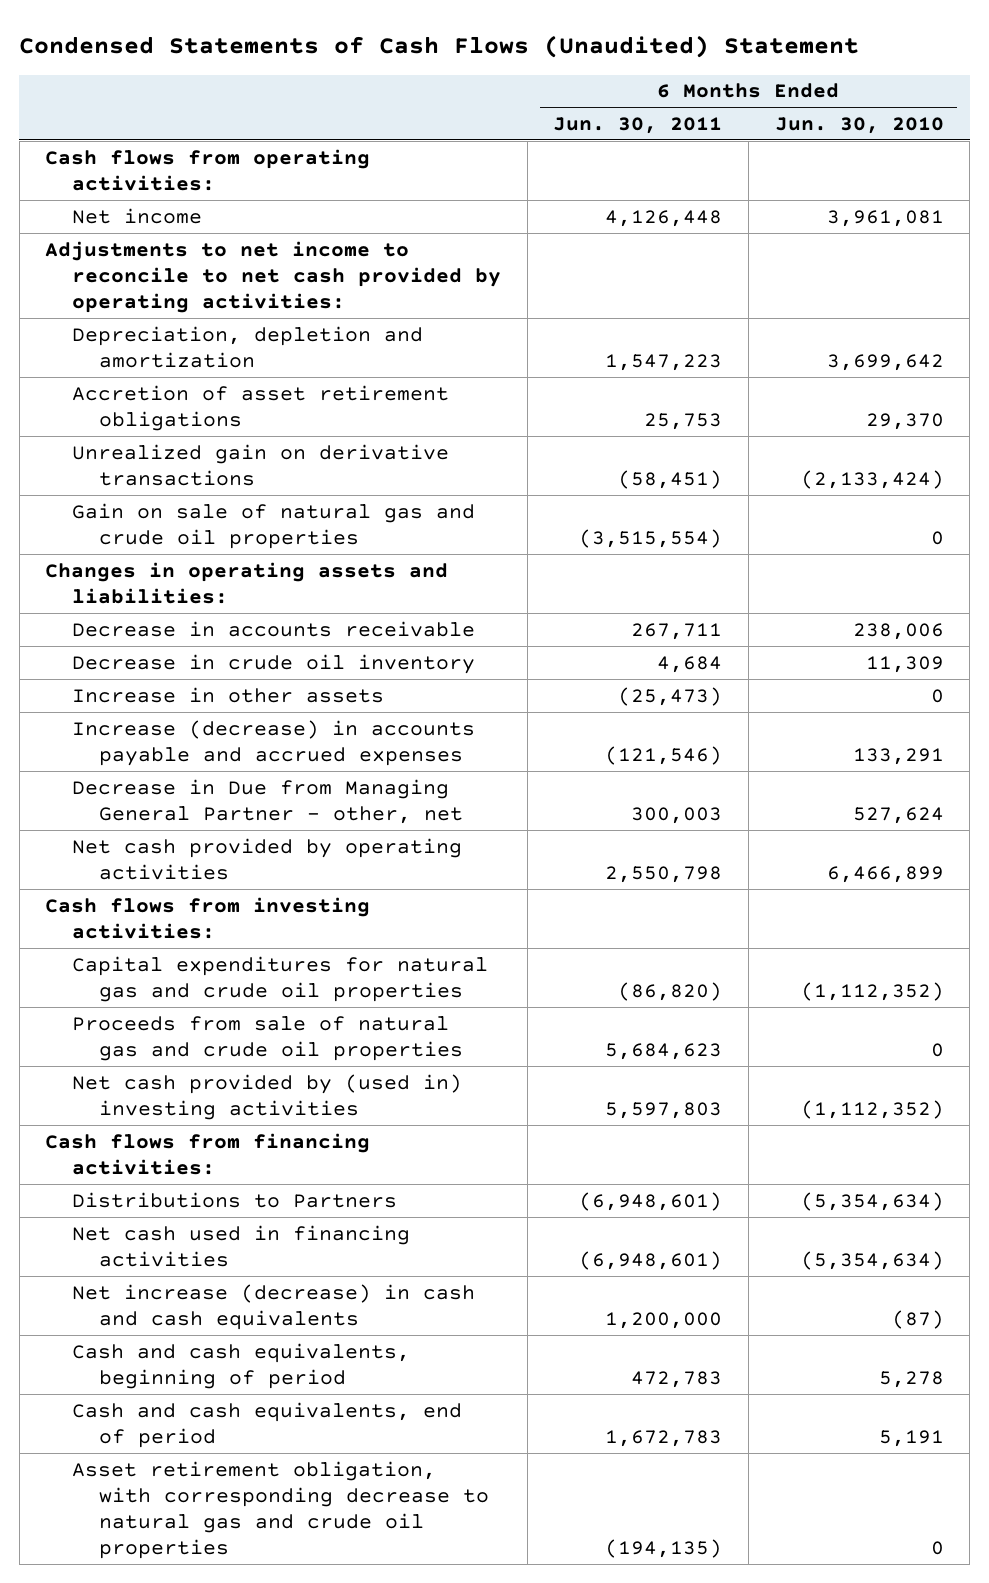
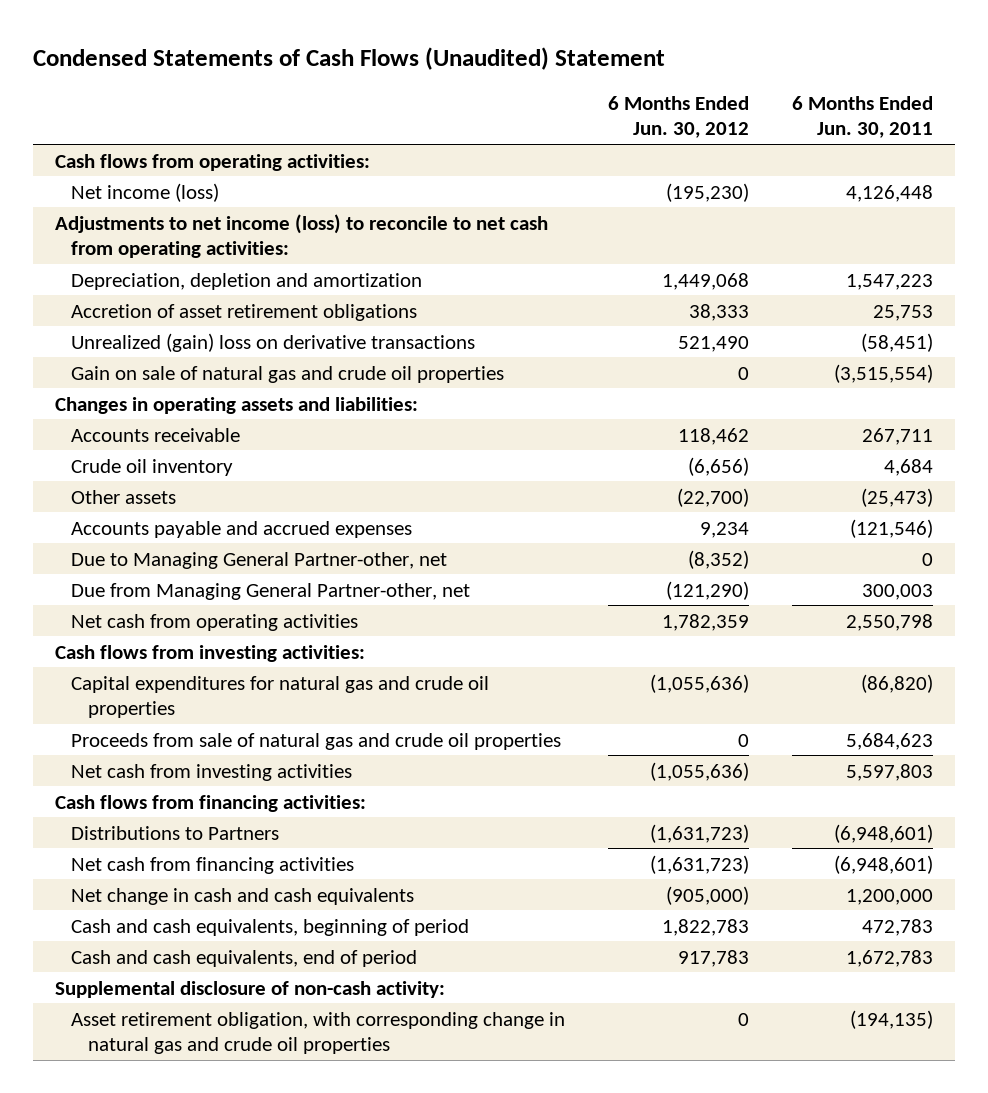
[774,117,944,135] Jun. 30, 2010 -> none
none -> [608,95,750,139] 6 Months Ended Jun. 30, 2012
[72,207,203,224] Net income -> [71,182,220,202] Net income (loss)
[45,240,502,314] Adjustments to net income to reconcile to net cash provided by operating activities: -> [54,213,548,259] Adjustments to net income (loss) to reconcile to net cash from operating activities:
[72,443,450,486] Unrealized gain on derivative transactions -> [71,332,476,352] Unrealized (gain) loss on derivative transactions
[72,620,476,637] Decrease in accounts receivable -> [71,427,241,442] Accounts receivable
[72,653,476,674] Decrease in crude oil inventory -> [71,458,234,476] Crude oil inventory
[72,686,385,703] Increase in other assets -> [71,489,177,504] Other assets
[72,719,476,766] Increase (decrease) in accounts payable and accrued expenses -> [71,520,413,538] Accounts payable and accrued expenses
none -> [71,551,448,569] Due to Managing General Partner-other, net
[72,778,463,824] Decrease in Due from Managing General Partner - other, net -> [71,582,471,600] Due from Managing General Partner-other, net
[72,837,463,880] Net cash provided by operating activities -> [71,613,359,631] Net cash from operating activities
[72,1073,463,1120] Net cash provided by (used in) investing activities -> [71,763,353,781] Net cash from investing activities
[72,1224,411,1267] Net cash used in financing activities -> [71,856,355,874] Net cash from financing activities
[72,1283,476,1330] Net increase (decrease) in cash and cash equivalents -> [71,887,415,905] Net change in cash and cash equivalents
none -> [54,980,445,998] Supplemental disclosure of non-cash activity:
[72,1460,489,1560] Asset retirement obligation, with corresponding decrease to natural gas and crude oil properties -> [71,1011,566,1055] Asset retirement obligation, with corresponding change in natural gas and crude oil properties

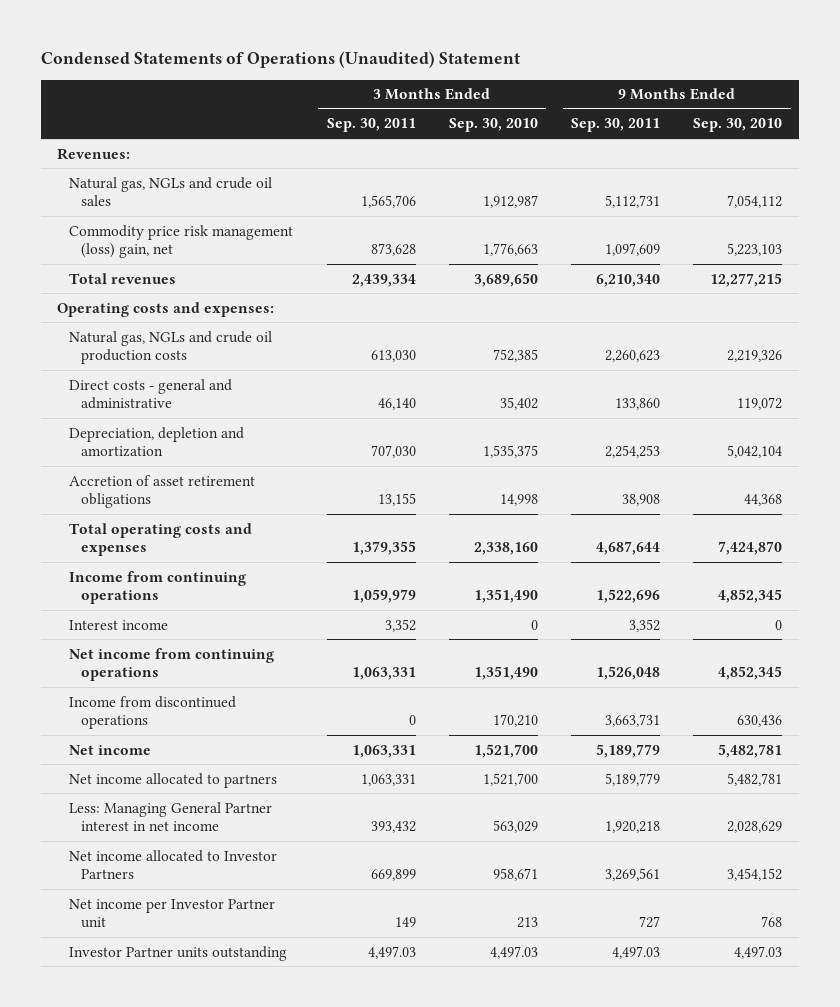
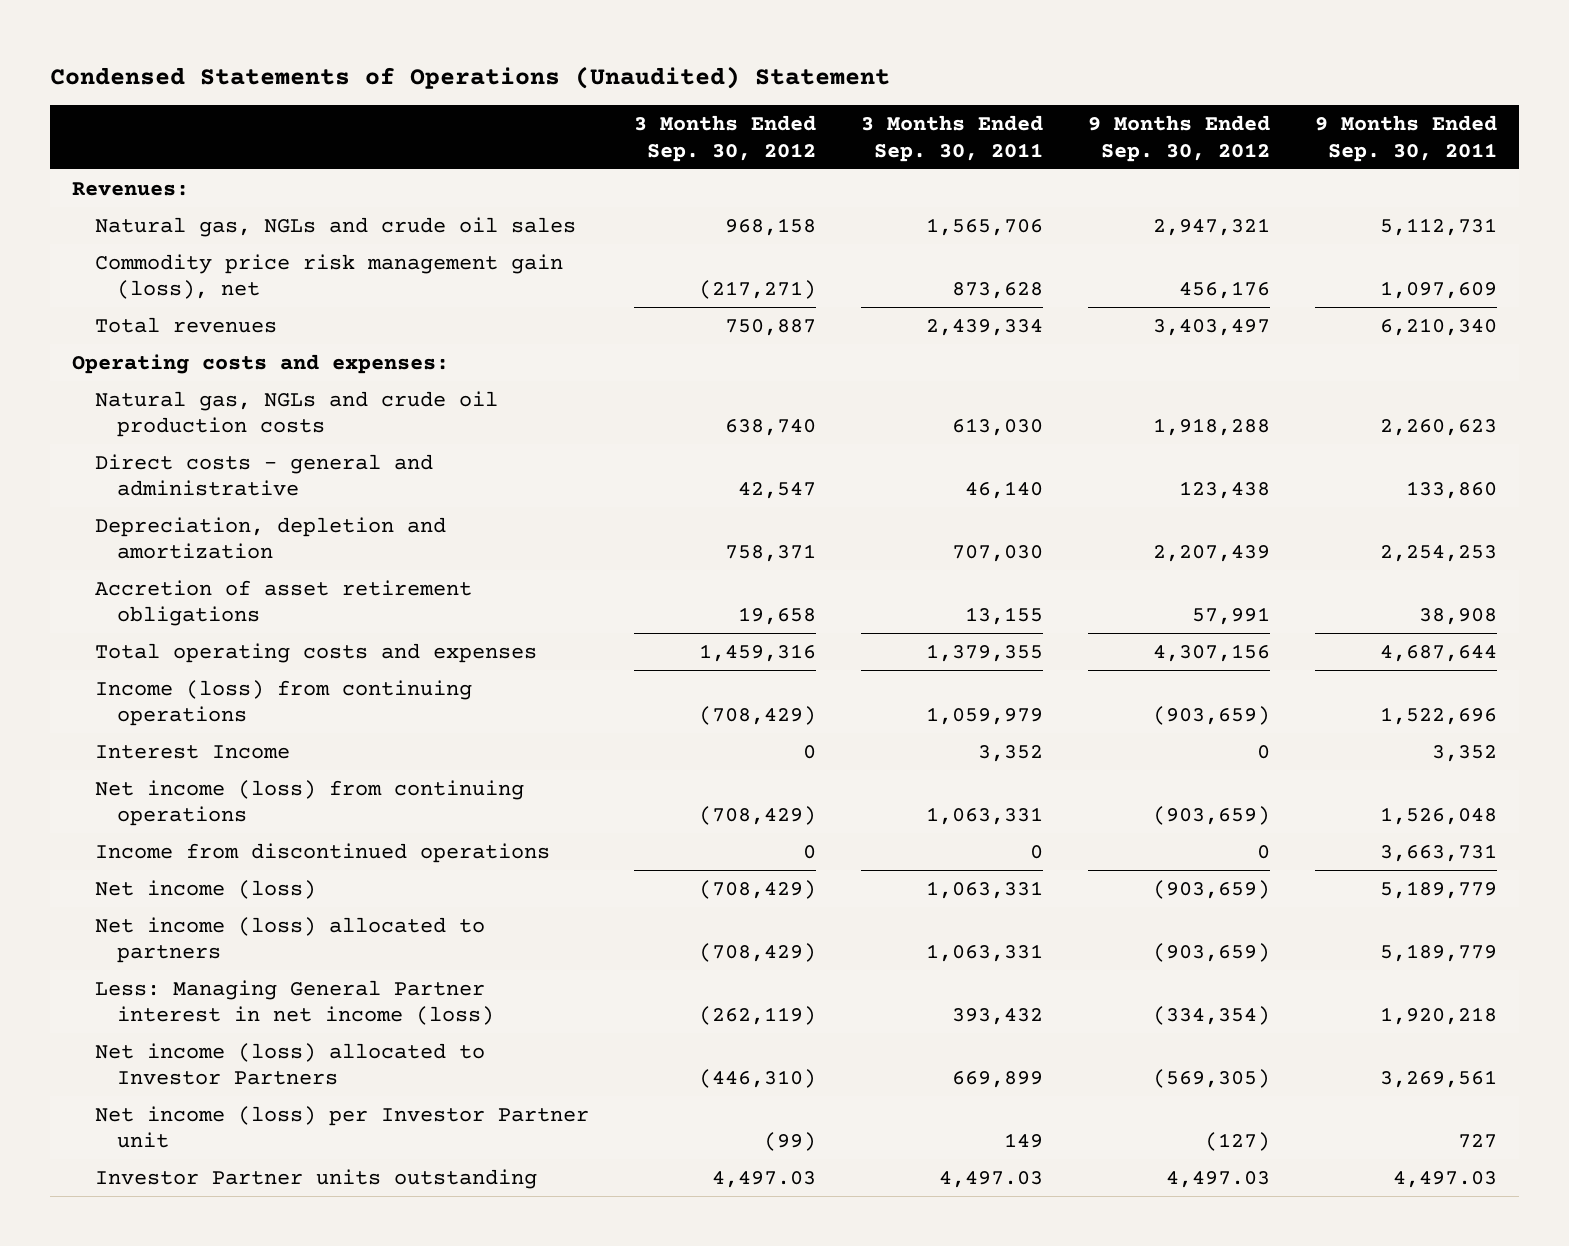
[448,118,538,133] Sep. 30, 2010 -> none
[693,118,783,133] Sep. 30, 2010 -> none
none -> [633,115,816,162] 3 Months Ended Sep. 30, 2012
none -> [1087,115,1270,162] 9 Months Ended Sep. 30, 2012
[69,224,294,259] Commodity price risk management (loss) gain, net -> [94,253,563,300] Commodity price risk management gain (loss), net
[69,570,247,605] Income from continuing operations -> [94,679,472,727] Income (loss) from continuing operations
[69,619,169,630] Interest income -> [94,744,290,759] Interest Income
[69,647,275,682] Net income from continuing operations -> [94,779,524,827] Net income (loss) from continuing operations
[69,744,152,755] Net income -> [94,879,316,899] Net income (loss)
[69,772,278,788] Net income allocated to partners -> [94,916,485,964] Net income (loss) allocated to partners
[69,801,273,832] Less: Managing General Partner interest in net income -> [94,979,495,1026] Less: Managing General Partner interest in net income (loss)
[69,849,278,880] Net income allocated to Investor Partners -> [94,1042,485,1086] Net income (loss) allocated to Investor Partners
[69,898,276,929] Net income per Investor Partner unit -> [94,1105,589,1149] Net income (loss) per Investor Partner unit

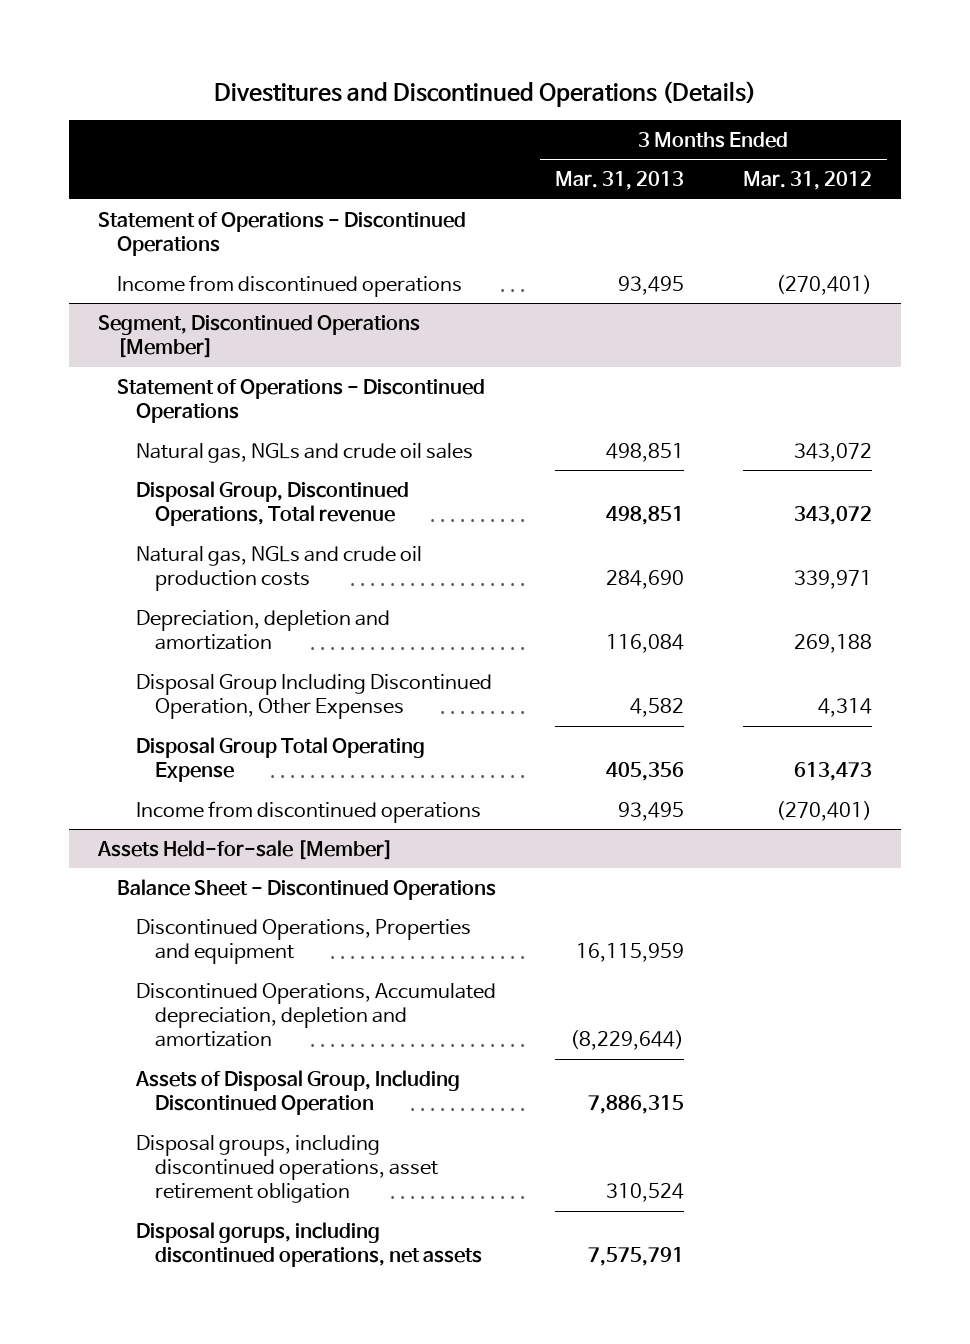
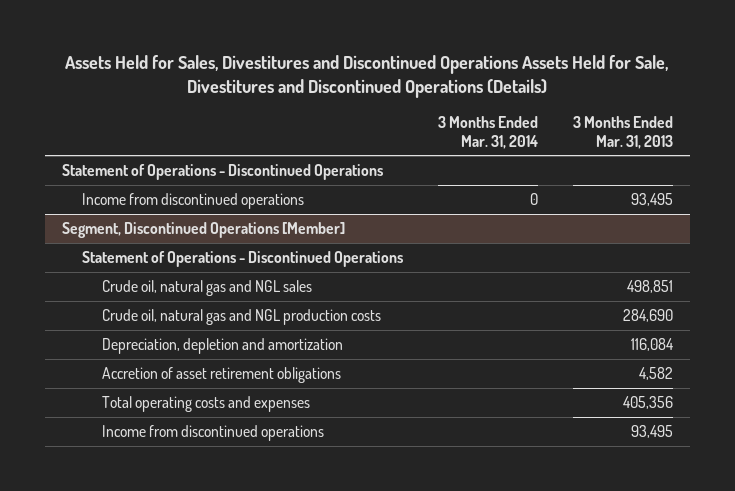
[213,80,756,107] Divestitures and Discontinued Operations (Details) -> [65,54,669,98] Assets Held for Sales, Divestitures and Discontinued Operations Assets Held for Sale, Divestitures and Discontinued Operations (Details)
[742,171,872,191] Mar. 31, 2012 -> none
none -> [437,116,538,149] 3 Months Ended Mar. 31, 2014
[136,480,410,527] Disposal Group, Discontinued Operations, Total revenue -> none
[136,442,474,463] Natural gas, NGLs and crude oil sales -> [101,279,312,296] Crude oil, natural gas and NGL sales
[136,545,423,592] Natural gas, NGLs and crude oil production costs -> [101,308,381,325] Crude oil, natural gas and NGL production costs
[136,673,493,720] Disposal Group Including Discontinued Operation, Other Expenses -> [101,366,341,383] Accretion of asset retirement obligations
[136,736,426,783] Disposal Group Total Operating Expense -> [101,395,310,412] Total operating costs and expenses
[97,839,394,860] Assets Held-for-sale [Member] -> none
[117,878,497,900] Balance Sheet - Discontinued Operations -> none
[136,918,472,965] Discontinued Operations, Properties and equipment -> none
[136,982,497,1048] Discontinued Operations, Accumulated depreciation, depletion and amortization -> none
[135,1069,461,1116] Assets of Disposal Group, Including Discontinued Operation -> none
[136,1134,439,1204] Disposal groups, including discontinued operations, asset retirement obligation -> none
[136,1221,483,1268] Disposal gorups, including discontinued operations, net assets -> none

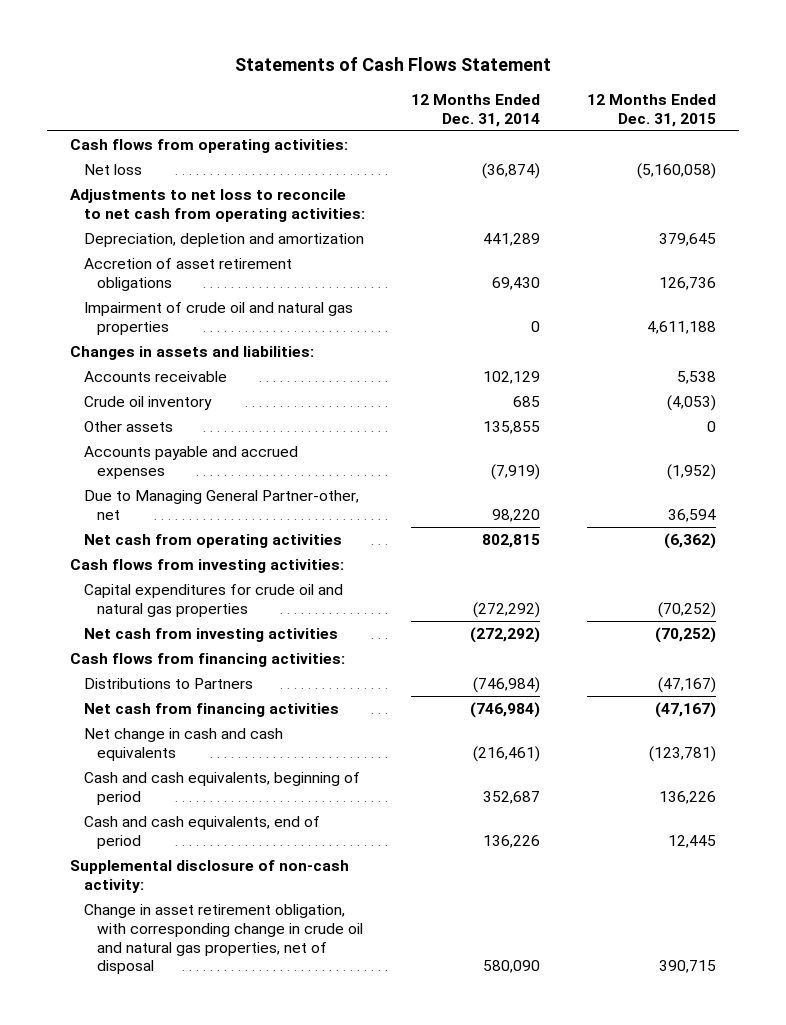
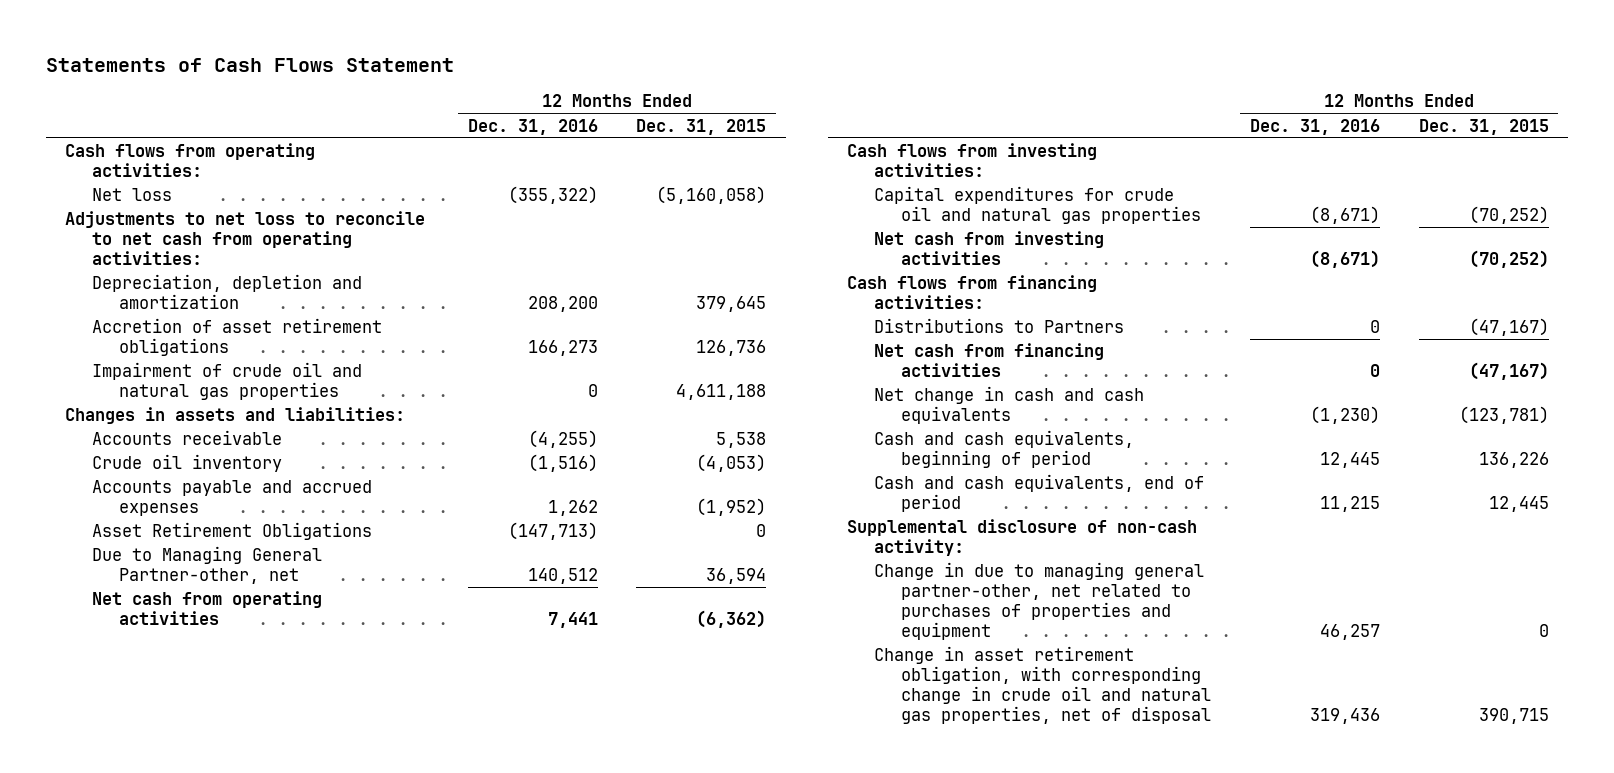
[411,94,541,127] 12 Months Ended Dec. 31, 2014 -> none
none -> [467,118,598,135] Dec. 31, 2016
[83,421,173,433] Other assets -> none
none -> [92,522,373,541] Asset Retirement Obligations
none -> [874,562,1205,640] Change in due to managing general partner-other, net related to purchases of properties and equipment

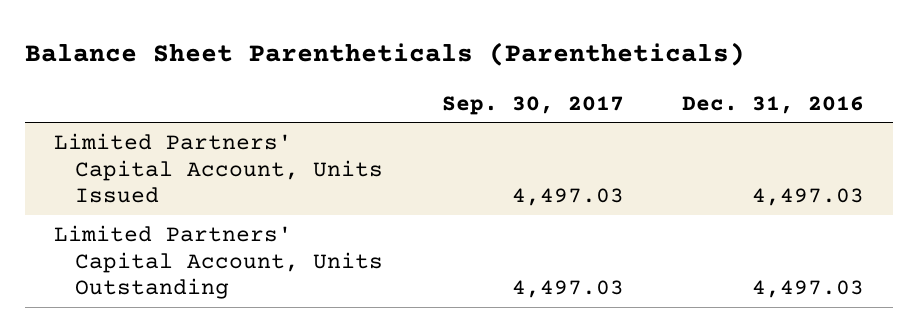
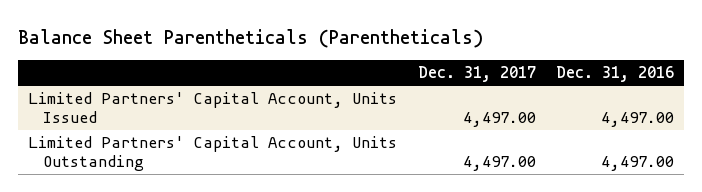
[441,95,624,115] Sep. 30, 2017 -> none
none -> [417,66,536,83] Dec. 31, 2017
[752,188,865,207] 4,497.03 -> [600,112,674,128] 4,497.00
[752,280,865,299] 4,497.03 -> [600,156,674,172] 4,497.00

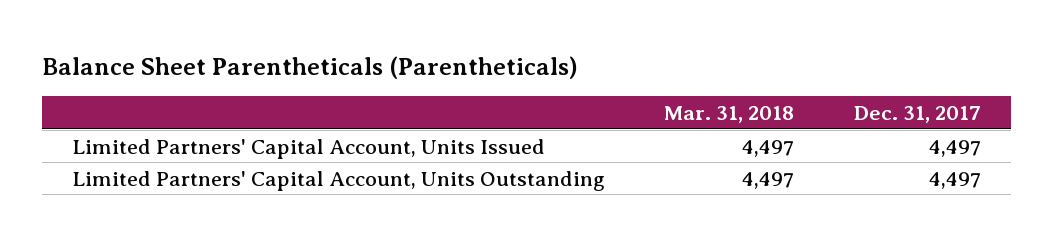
[555,66,674,83] Dec. 31, 2016 -> none
none -> [664,105,795,123] Mar. 31, 2018
[462,112,536,128] 4,497.00 -> [928,139,981,157] 4,497
[462,156,536,172] 4,497.00 -> [928,171,981,189] 4,497

